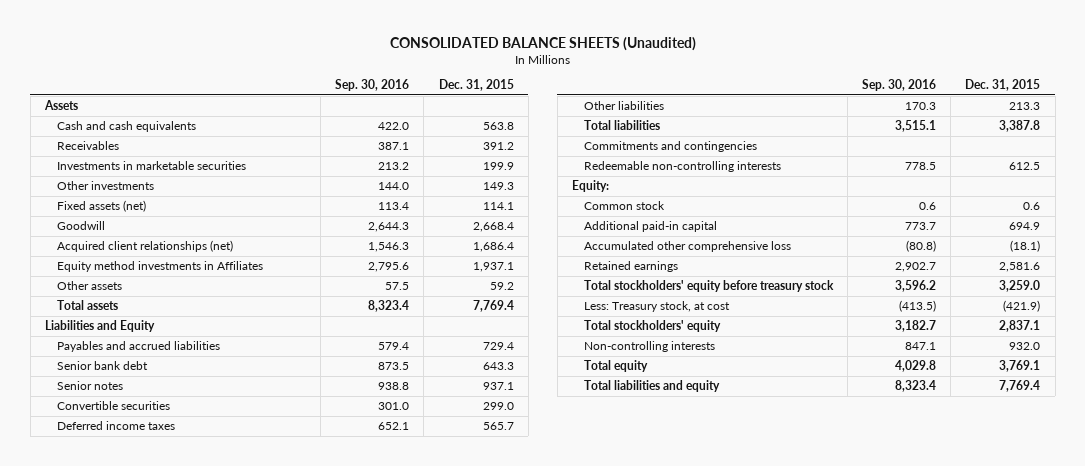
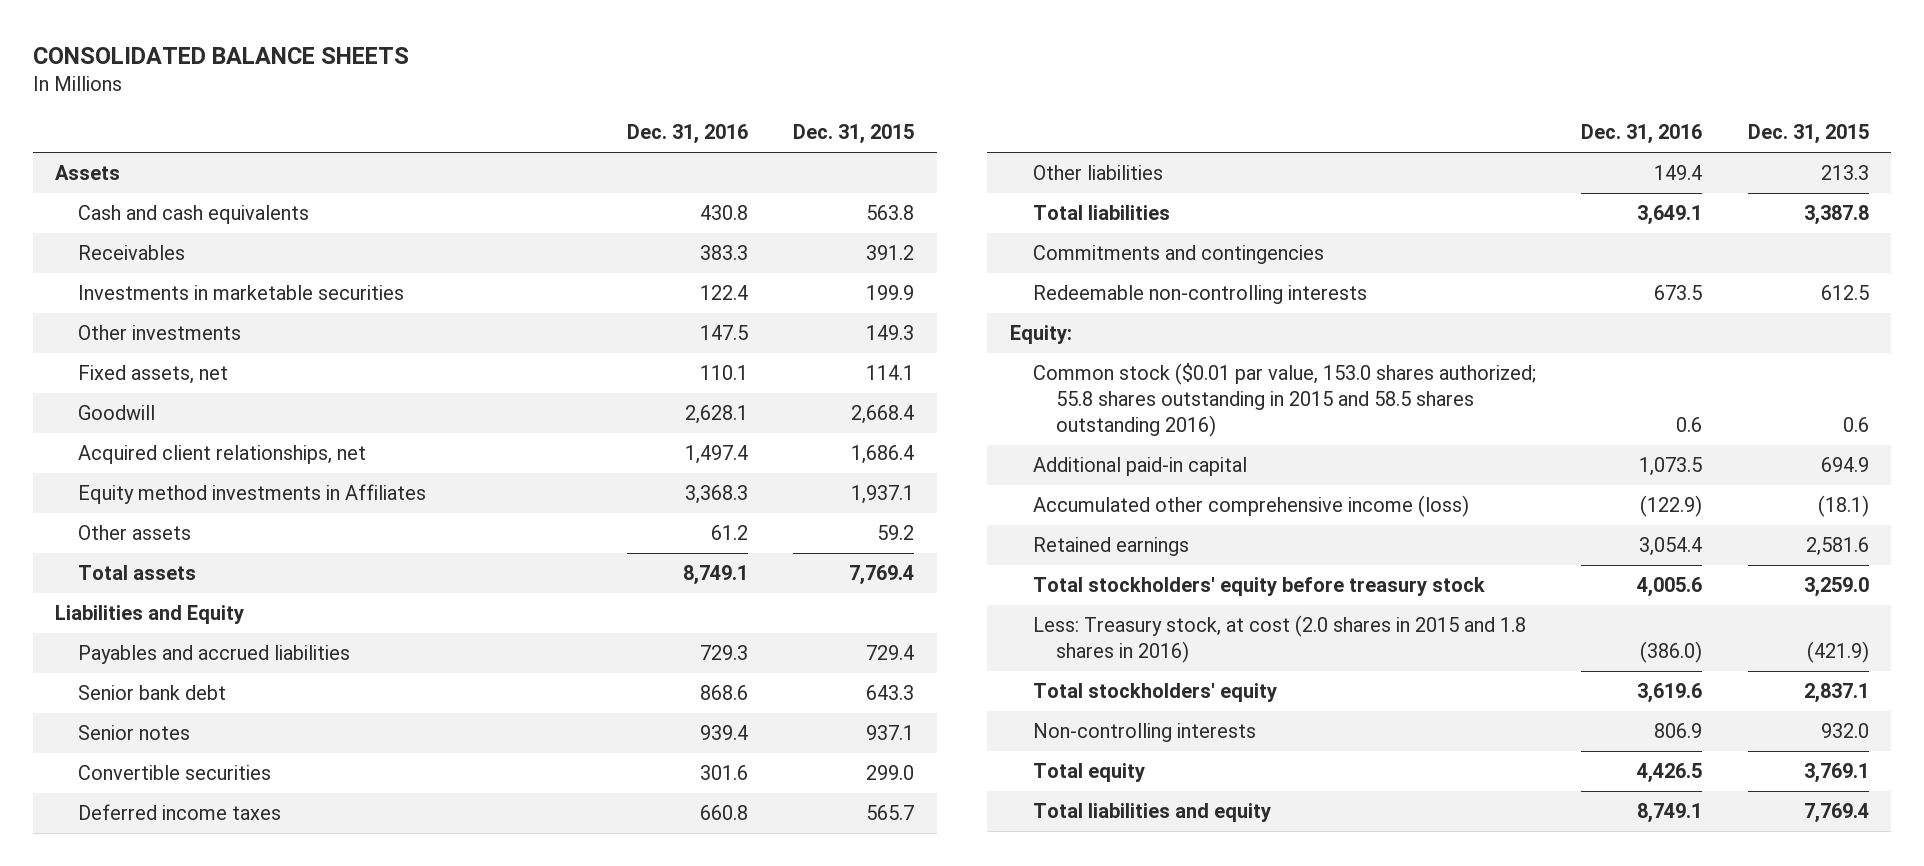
[389,37,696,52] CONSOLIDATED BALANCE SHEETS (Unaudited) -> [32,47,409,65] CONSOLIDATED BALANCE SHEETS
[335,79,410,92] Sep. 30, 2016 -> none
none -> [626,124,748,145] Dec. 31, 2016
[56,199,146,212] Fixed assets (net) -> [78,365,229,385] Fixed assets, net
[56,239,233,252] Acquired client relationships (net) -> [78,445,367,465] Acquired client relationships, net
[583,200,665,210] Common stock -> [1032,363,1536,438] Common stock ($0.01 par value, 153.0 shares authorized; 55.8 shares outstanding in 2015 and 58.5 shares outstanding 2016)
[583,240,791,252] Accumulated other comprehensive loss -> [1032,495,1469,518] Accumulated other comprehensive income (loss)
[583,300,730,312] Less: Treasury stock, at cost -> [1032,615,1526,664] Less: Treasury stock, at cost (2.0 shares in 2015 and 1.8 shares in 2016)

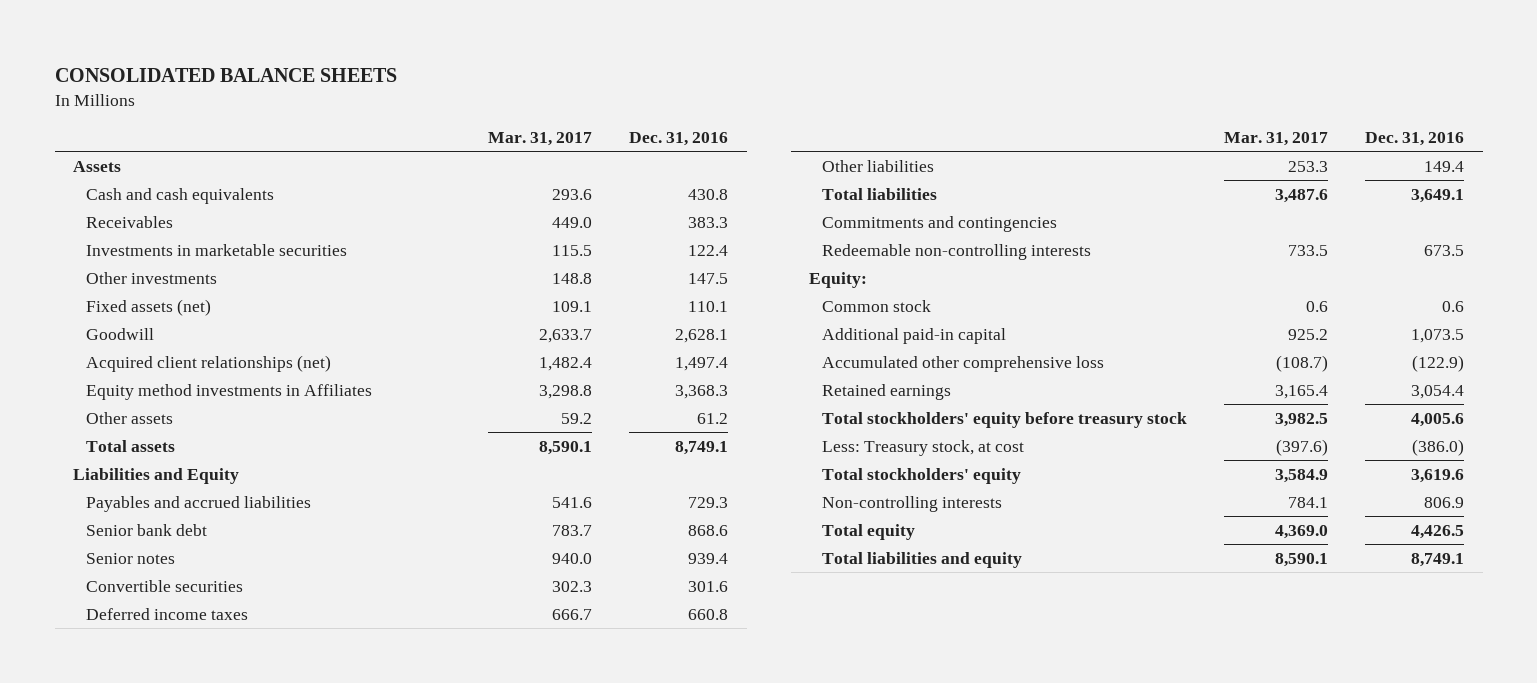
[792,124,914,145] Dec. 31, 2015 -> none
none -> [488,131,593,146] Mar. 31, 2017
[78,365,229,385] Fixed assets, net -> [86,298,212,316] Fixed assets (net)
[78,445,367,465] Acquired client relationships, net -> [86,354,332,372] Acquired client relationships (net)
[1032,363,1536,438] Common stock ($0.01 par value, 153.0 shares authorized; 55.8 shares outstanding in 2015 and 58.5 shares outstanding 2016) -> [822,299,932,312] Common stock
[1032,495,1469,518] Accumulated other comprehensive income (loss) -> [822,355,1105,372] Accumulated other comprehensive loss
[1032,615,1526,664] Less: Treasury stock, at cost (2.0 shares in 2015 and 1.8 shares in 2016) -> [822,439,1025,456] Less: Treasury stock, at cost

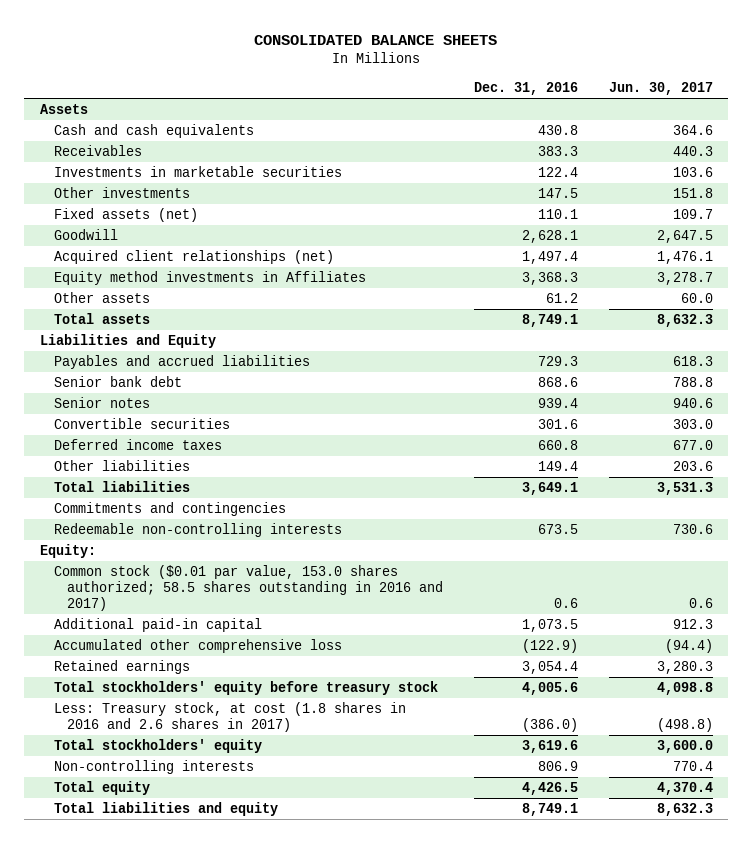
[488,131,593,146] Mar. 31, 2017 -> none
none -> [608,82,713,96] Jun. 30, 2017
[822,299,932,312] Common stock -> [53,565,444,611] Common stock ($0.01 par value, 153.0 shares authorized; 58.5 shares outstanding in 2016 and 2017)
[822,439,1025,456] Less: Treasury stock, at cost -> [53,702,406,732] Less: Treasury stock, at cost (1.8 shares in 2016 and 2.6 shares in 2017)

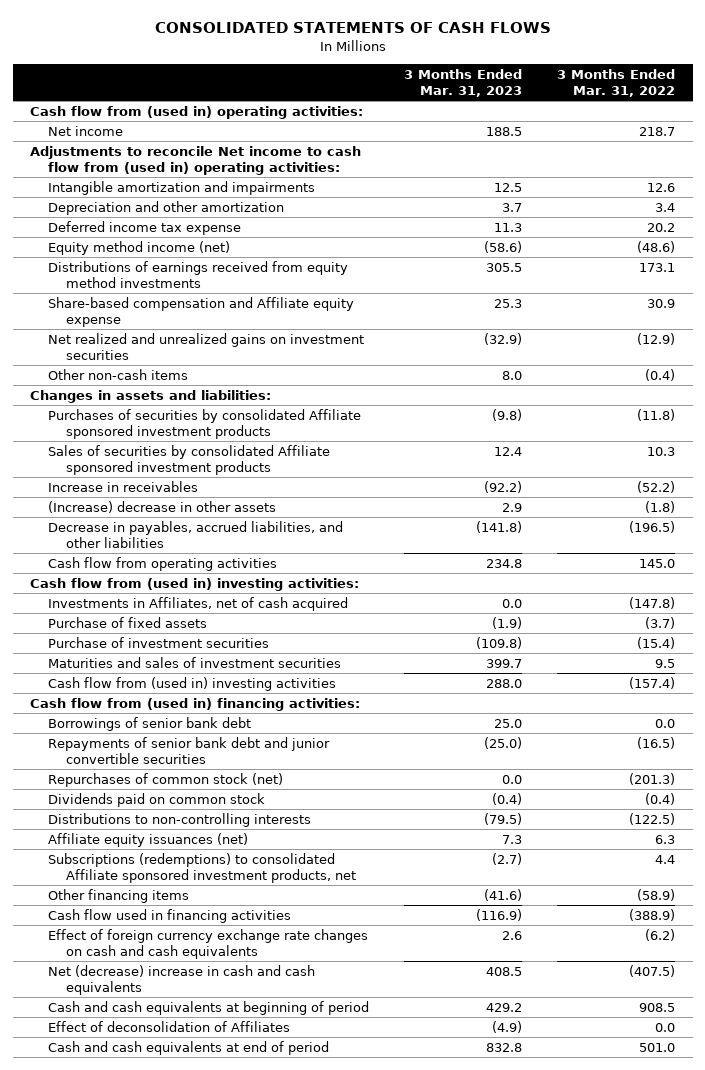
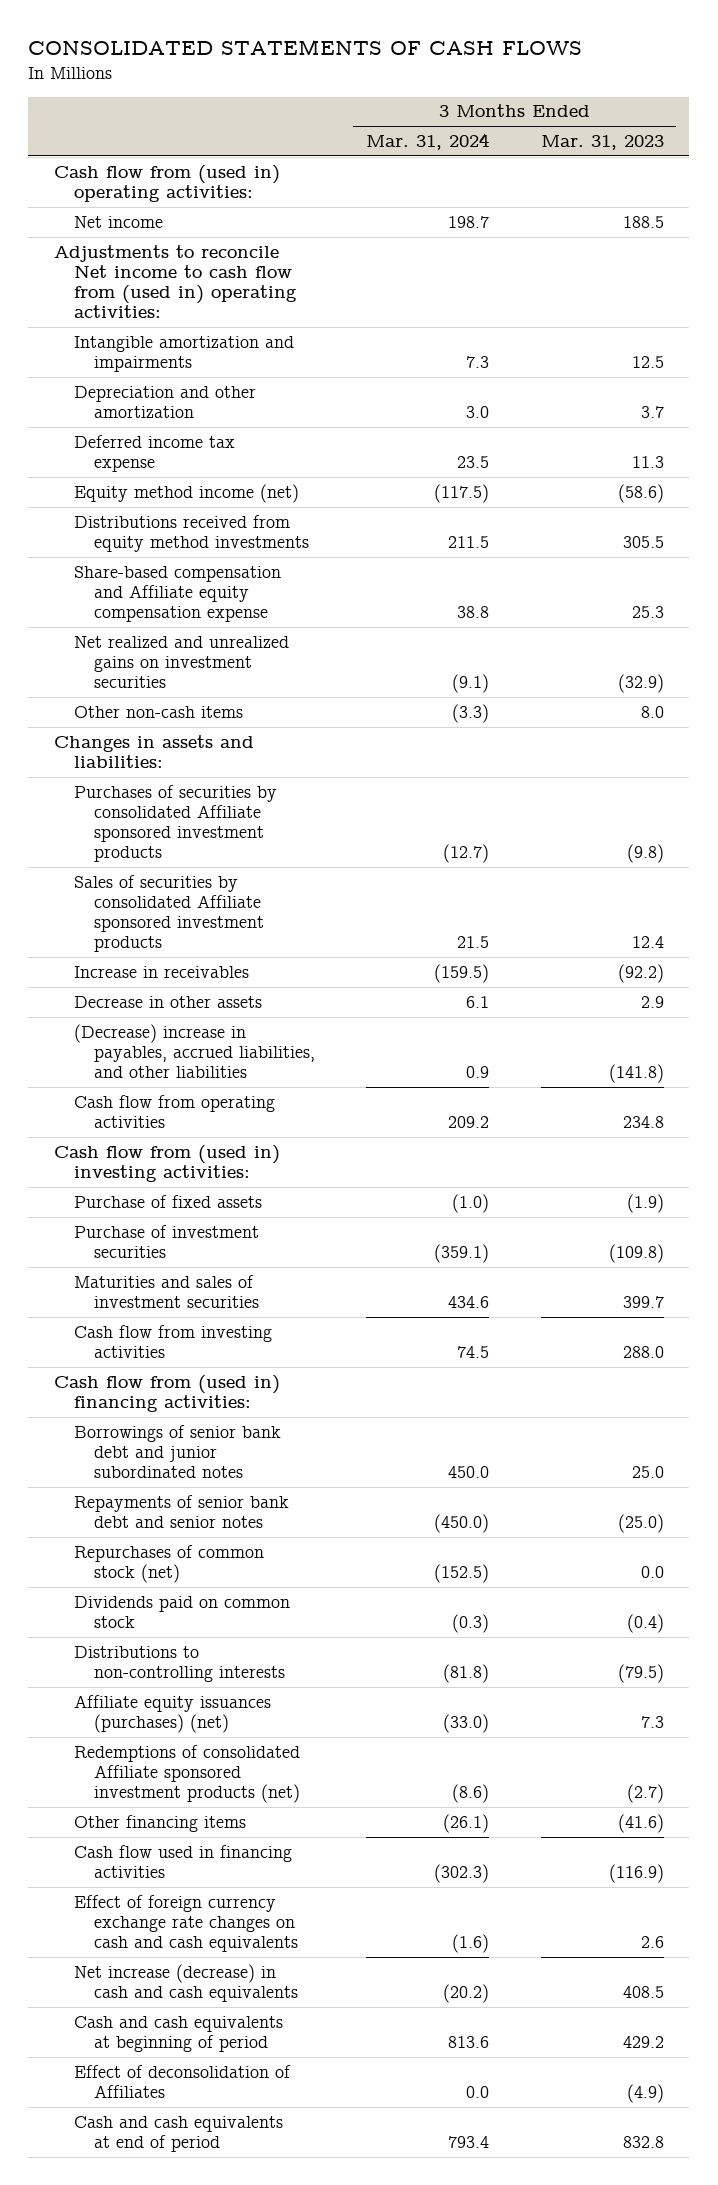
[557,68,676,97] 3 Months Ended Mar. 31, 2022 -> none
none -> [366,133,490,151] Mar. 31, 2024
[48,260,349,288] Distributions of earnings received from equity method investments -> [73,514,309,553] Distributions received from equity method investments
[48,296,355,327] Share-based compensation and Affiliate equity expense -> [73,565,281,623] Share-based compensation and Affiliate equity compensation expense
[48,500,277,513] (Increase) decrease in other assets -> [73,995,262,1008] Decrease in other assets
[48,520,344,548] Decrease in payables, accrued liabilities, and other liabilities -> [73,1023,315,1079] (Decrease) increase in payables, accrued liabilities, and other liabilities
[48,596,349,611] Investments in Affiliates, net of cash acquired -> none
[48,676,337,691] Cash flow from (used in) investing activities -> [73,1324,272,1359] Cash flow from investing activities
[48,716,252,731] Borrowings of senior bank debt -> [73,1424,281,1479] Borrowings of senior bank debt and junior subordinated notes
[48,736,331,764] Repayments of senior bank debt and junior convertible securities -> [73,1494,289,1529] Repayments of senior bank debt and senior notes
[48,832,249,847] Affiliate equity issuances (net) -> [73,1694,271,1734] Affiliate equity issuances (purchases) (net)
[48,852,357,883] Subscriptions (redemptions) to consolidated Affiliate sponsored investment products, net -> [73,1744,300,1804] Redemptions of consolidated Affiliate sponsored investment products (net)
[48,964,316,995] Net (decrease) increase in cash and cash equivalents -> [73,1963,298,2003] Net increase (decrease) in cash and cash equivalents

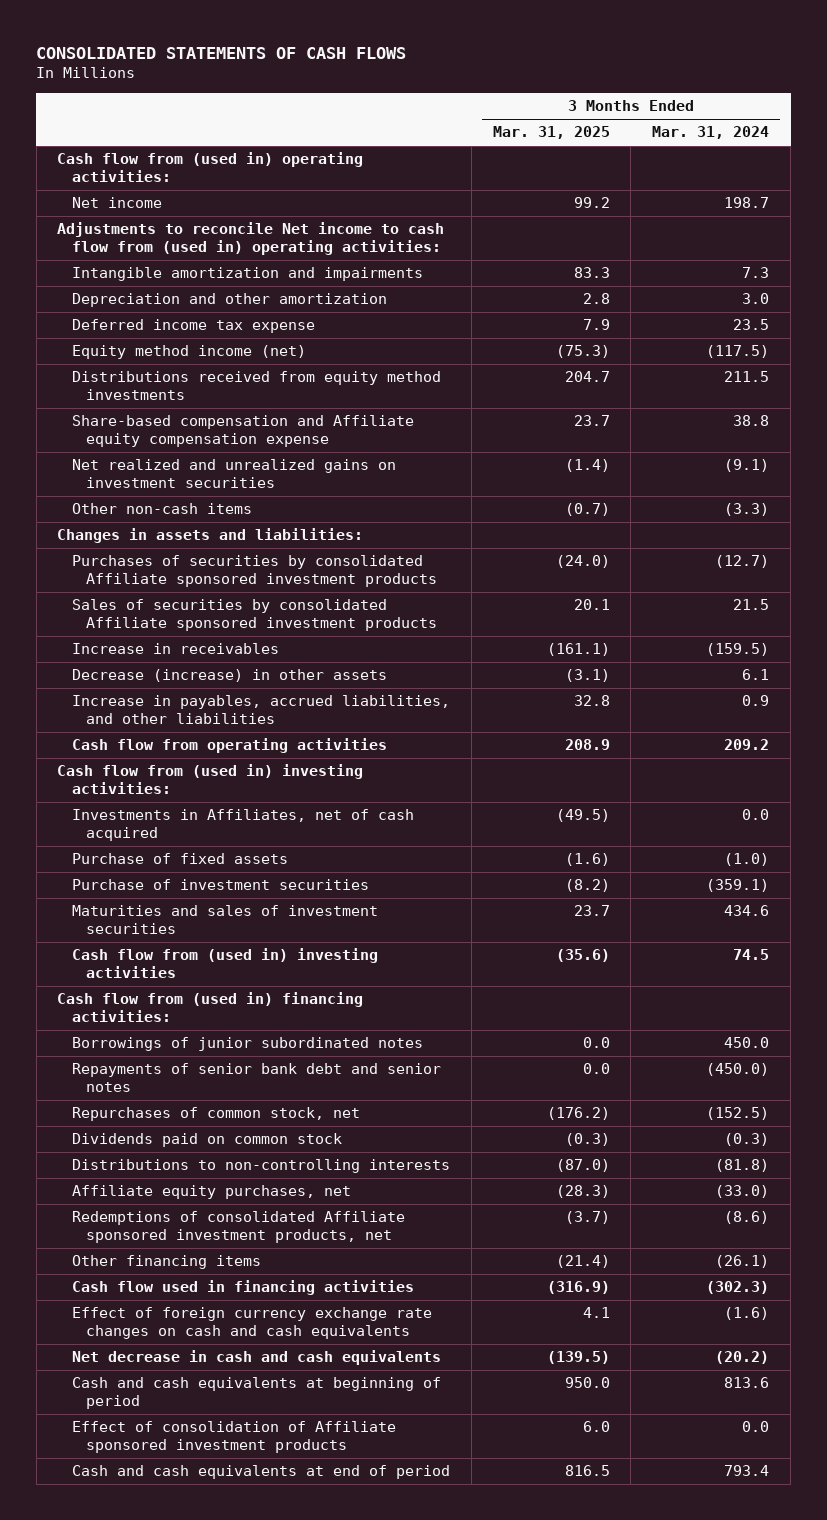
[540,135,664,151] Mar. 31, 2023 -> none
none -> [492,126,610,140] Mar. 31, 2025
[73,995,262,1008] Decrease in other assets -> [71,669,387,683] Decrease (increase) in other assets
[73,1023,315,1079] (Decrease) increase in payables, accrued liabilities, and other liabilities -> [71,695,450,725] Increase in payables, accrued liabilities, and other liabilities
none -> [71,809,414,842] Investments in Affiliates, net of cash acquired
[73,1324,272,1359] Cash flow from investing activities -> [71,948,378,979] Cash flow from (used in) investing activities
[73,1424,281,1479] Borrowings of senior bank debt and junior subordinated notes -> [71,1037,423,1052] Borrowings of junior subordinated notes
[73,1544,264,1584] Repurchases of common stock (net) -> [71,1107,360,1122] Repurchases of common stock, net
[73,1694,271,1734] Affiliate equity issuances (purchases) (net) -> [71,1185,351,1200] Affiliate equity purchases, net
[73,1744,300,1804] Redemptions of consolidated Affiliate sponsored investment products (net) -> [71,1211,405,1244] Redemptions of consolidated Affiliate sponsored investment products, net
[73,1963,298,2003] Net increase (decrease) in cash and cash equivalents -> [71,1350,441,1366] Net decrease in cash and cash equivalents
[73,2064,291,2099] Effect of deconsolidation of Affiliates -> none
none -> [71,1421,396,1454] Effect of consolidation of Affiliate sponsored investment products

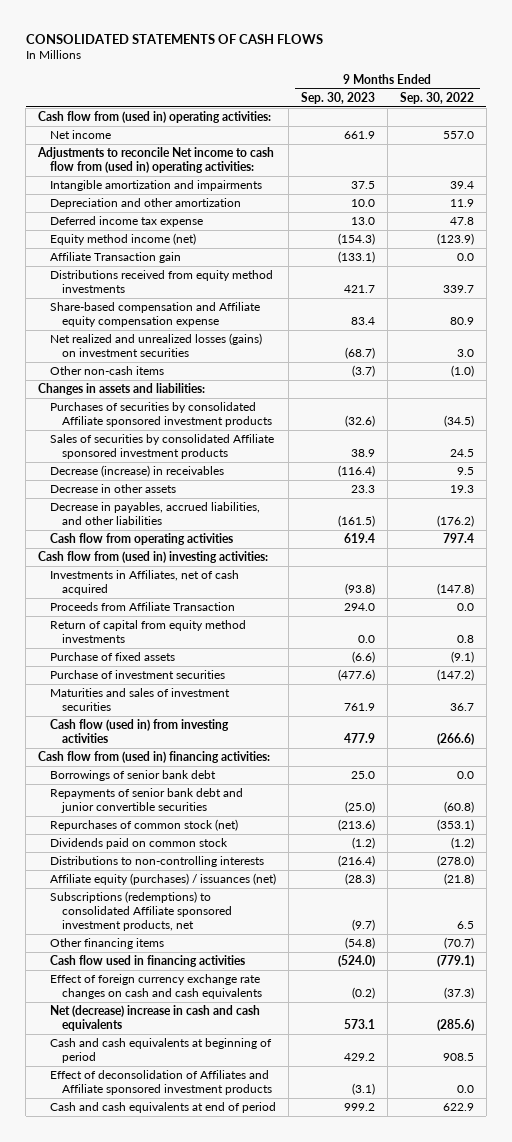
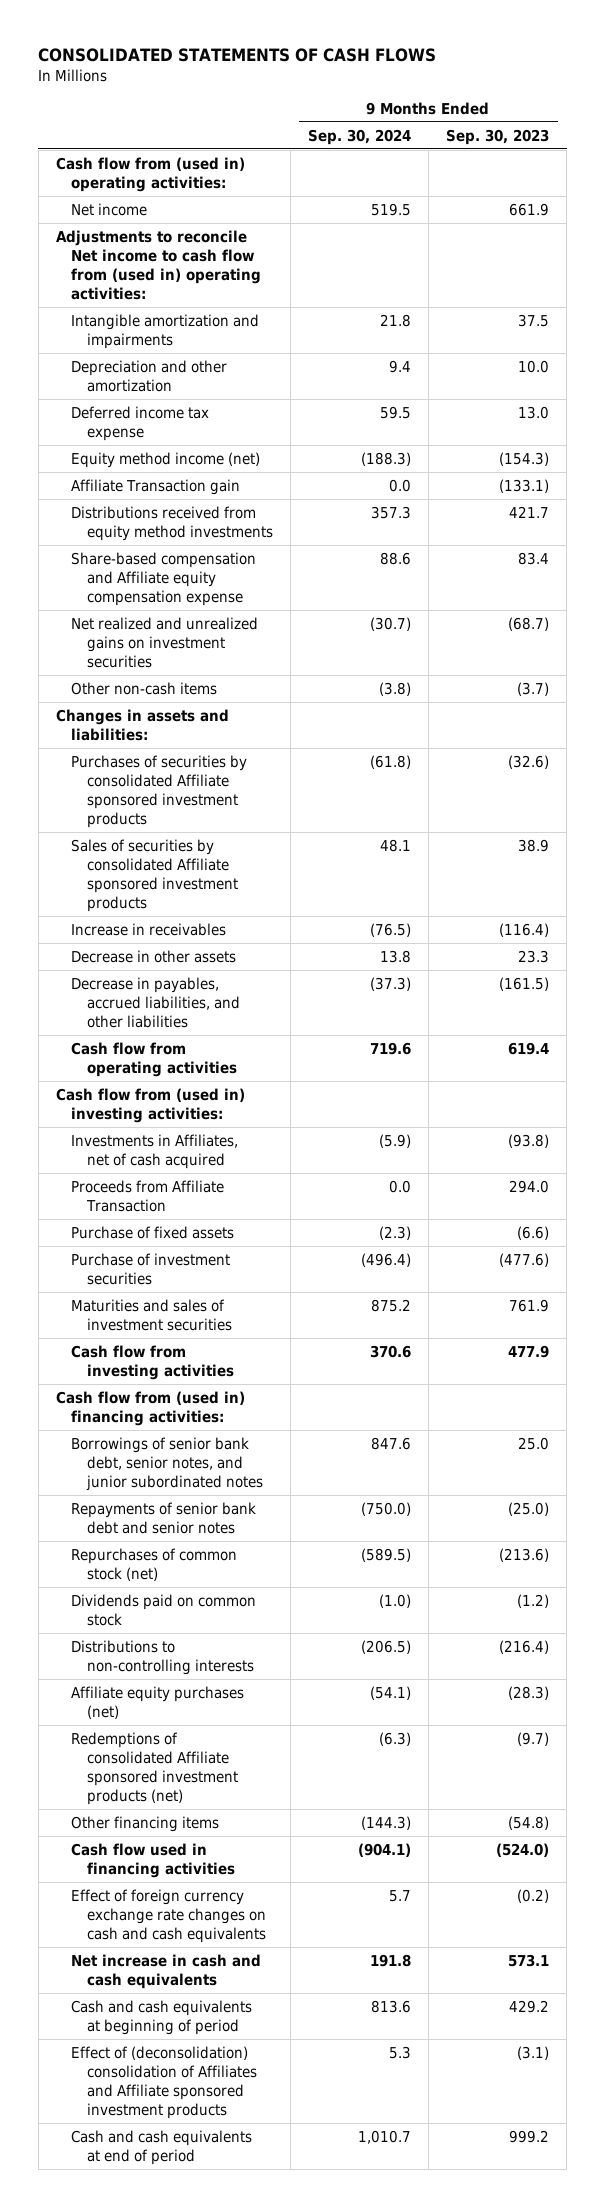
[399,91,474,104] Sep. 30, 2022 -> none
none -> [307,128,411,145] Sep. 30, 2024
[50,333,263,358] Net realized and unrealized losses (gains) on investment securities -> [71,616,259,668] Net realized and unrealized gains on investment securities
[50,465,225,478] Decrease (increase) in receivables -> [71,922,227,936] Increase in receivables
[50,620,247,644] Return of capital from equity method investments -> none
[50,719,230,744] Cash flow (used in) from investing activities -> [71,1344,234,1380] Cash flow from investing activities
[50,770,217,782] Borrowings of senior bank debt -> [71,1436,263,1491] Borrowings of senior bank debt, senior notes, and junior subordinated notes
[50,788,244,814] Repayments of senior bank debt and junior convertible securities -> [71,1501,257,1534] Repayments of senior bank debt and senior notes
[50,873,277,886] Affiliate equity (purchases) / issuances (net) -> [71,1685,245,1719] Affiliate equity purchases (net)
[50,891,233,931] Subscriptions (redemptions) to consolidated Affiliate sponsored investment products, net -> [71,1731,238,1805] Redemptions of consolidated Affiliate sponsored investment products (net)
[50,1005,261,1032] Net (decrease) increase in cash and cash equivalents -> [71,1953,262,1989] Net increase in cash and cash equivalents
[50,1070,273,1096] Effect of deconsolidation of Affiliates and Affiliate sponsored investment products -> [71,2045,257,2119] Effect of (deconsolidation) consolidation of Affiliates and Affiliate sponsored investment products

